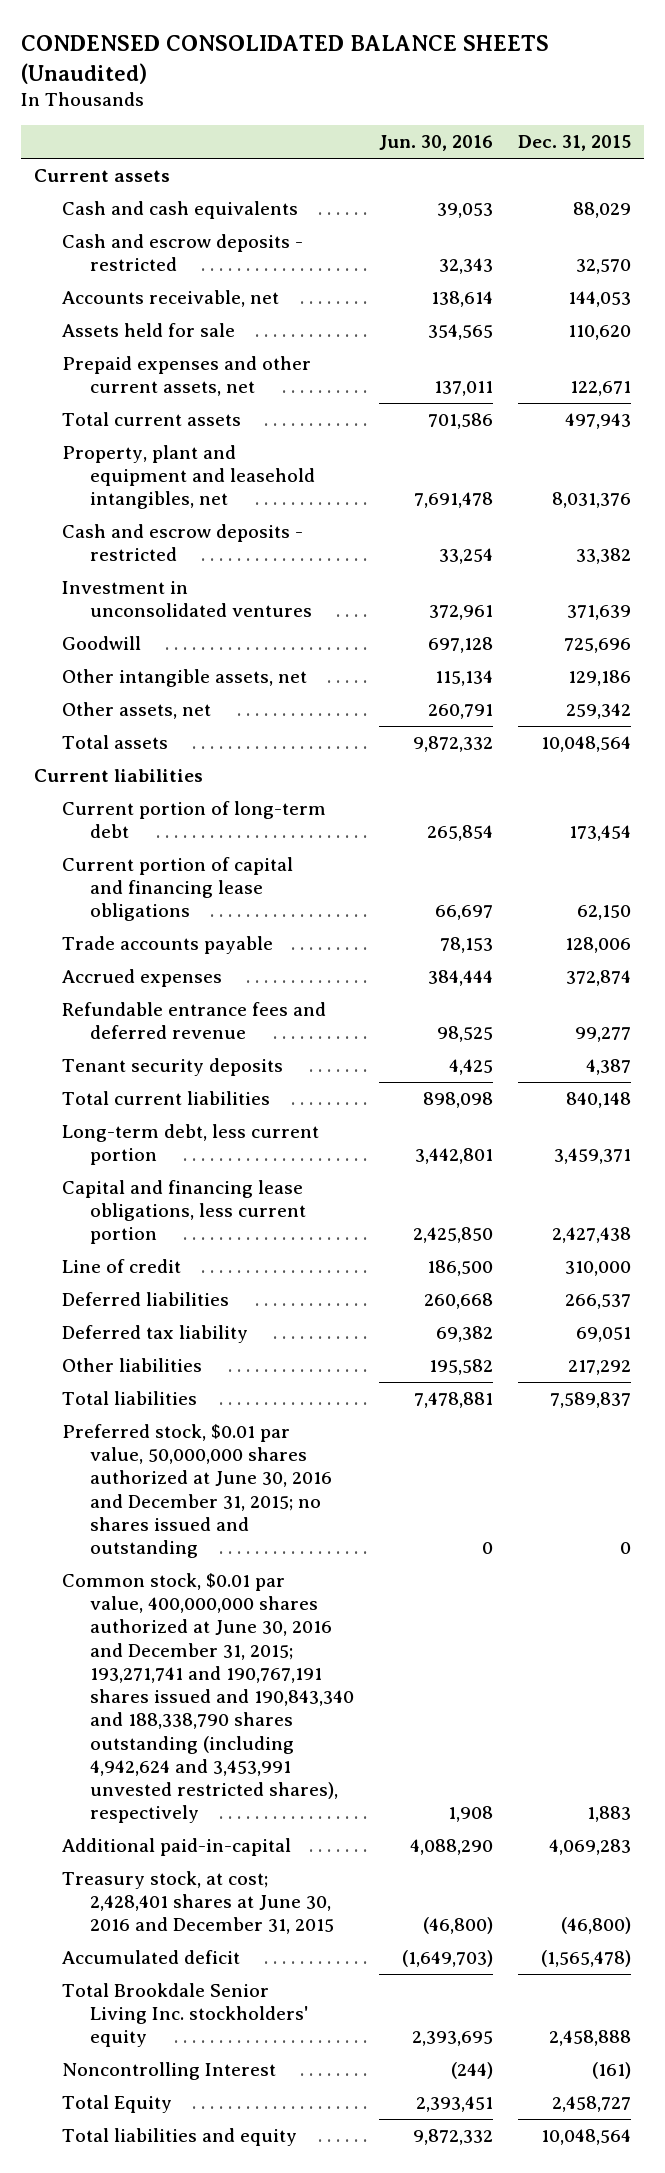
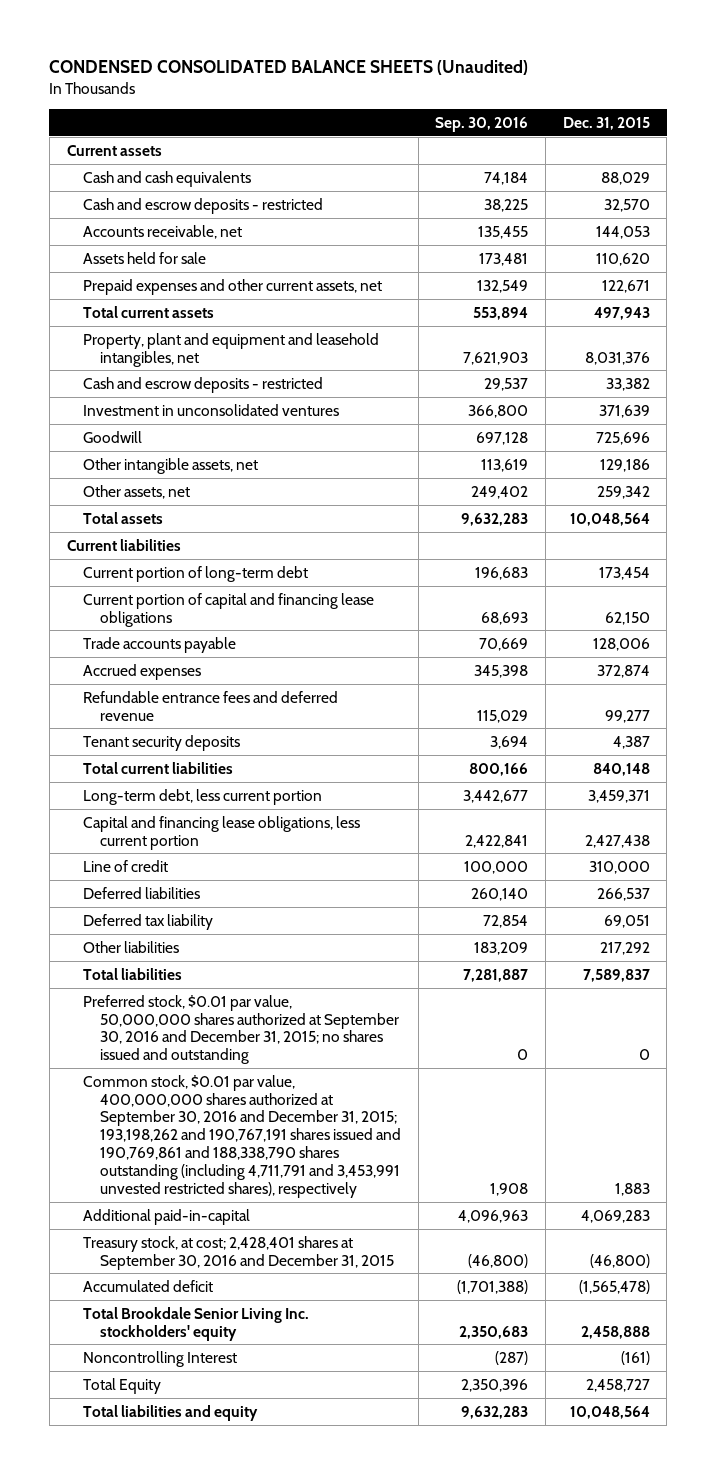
[379,135,494,152] Jun. 30, 2016 -> none
none -> [435,116,529,132] Sep. 30, 2016
[62,1424,333,1559] Preferred stock, $0.01 par value, 50,000,000 shares authorized at June 30, 2016 and December 31, 2015; no shares issued and outstanding -> [83,994,399,1065] Preferred stock, $0.01 par value, 50,000,000 shares authorized at September 30, 2016 and December 31, 2015; no shares issued and outstanding
[62,1573,355,1824] Common stock, $0.01 par value, 400,000,000 shares authorized at June 30, 2016 and December 31, 2015; 193,271,741 and 190,767,191 shares issued and 190,843,340 and 188,338,790 shares outstanding (including 4,942,624 and 3,453,991 unvested restricted shares), respectively -> [83,1074,401,1198] Common stock, $0.01 par value, 400,000,000 shares authorized at September 30, 2016 and December 31, 2015; 193,198,262 and 190,767,191 shares issued and 190,769,861 and 188,338,790 shares outstanding (including 4,711,791 and 3,453,991 unvested restricted shares), respectively
[62,1871,335,1935] Treasury stock, at cost; 2,428,401 shares at June 30, 2016 and December 31, 2015 -> [83,1235,394,1270] Treasury stock, at cost; 2,428,401 shares at September 30, 2016 and December 31, 2015

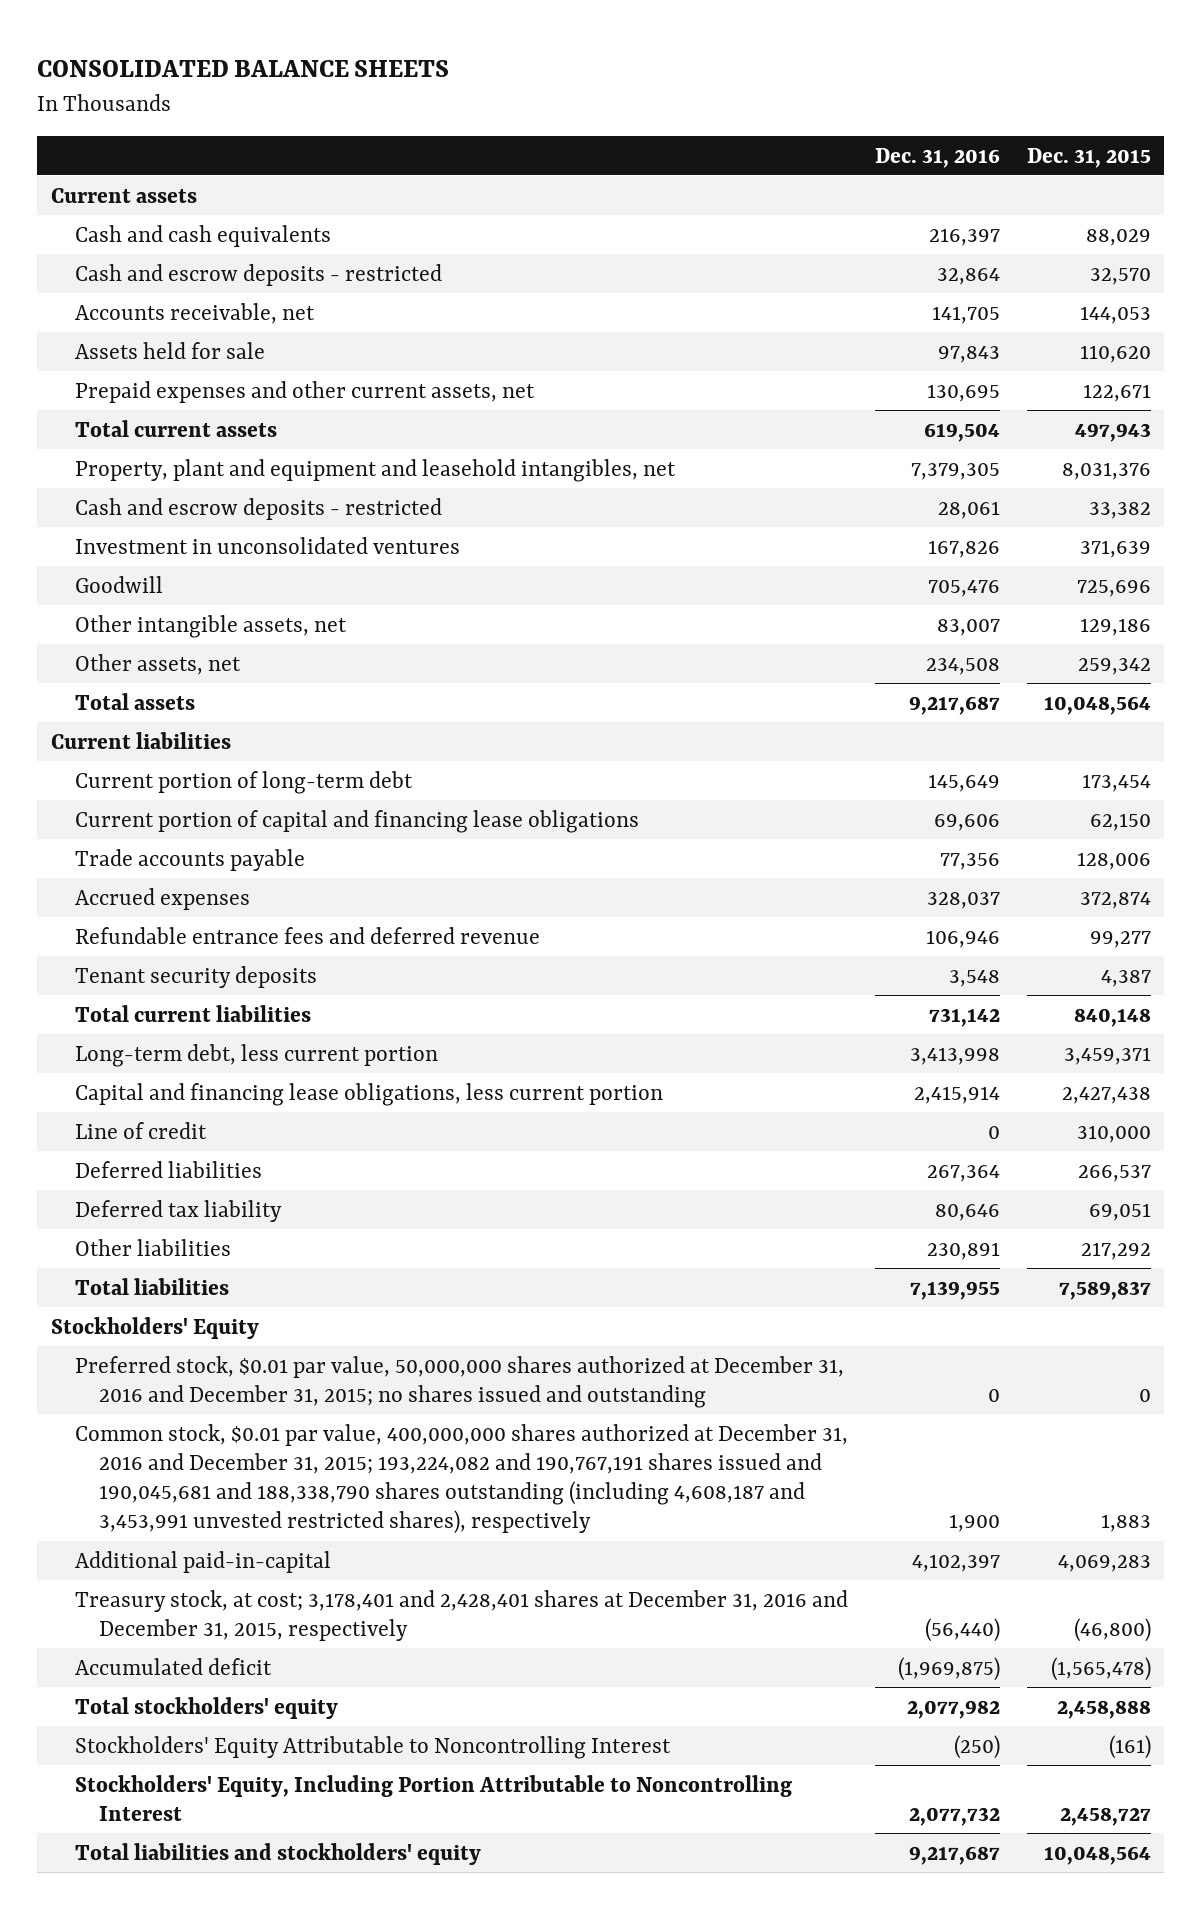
[49,60,529,76] CONDENSED CONSOLIDATED BALANCE SHEETS (Unaudited) -> [37,59,450,77] CONSOLIDATED BALANCE SHEETS
[435,116,529,132] Sep. 30, 2016 -> none
none -> [875,147,1001,168] Dec. 31, 2016
none -> [50,1316,259,1339] Stockholders' Equity
[83,994,399,1065] Preferred stock, $0.01 par value, 50,000,000 shares authorized at September 30, 2016 and December 31, 2015; no shares issued and outstanding -> [75,1355,845,1408] Preferred stock, $0.01 par value, 50,000,000 shares authorized at December 31, 2016 and December 31, 2015; no shares issued and outstanding
[83,1074,401,1198] Common stock, $0.01 par value, 400,000,000 shares authorized at September 30, 2016 and December 31, 2015; 193,198,262 and 190,767,191 shares issued and 190,769,861 and 188,338,790 shares outstanding (including 4,711,791 and 3,453,991 unvested restricted shares), respectively -> [75,1423,849,1535] Common stock, $0.01 par value, 400,000,000 shares authorized at December 31, 2016 and December 31, 2015; 193,224,082 and 190,767,191 shares issued and 190,045,681 and 188,338,790 shares outstanding (including 4,608,187 and 3,453,991 unvested restricted shares), respectively
[83,1235,394,1270] Treasury stock, at cost; 2,428,401 shares at September 30, 2016 and December 31, 2015 -> [75,1589,849,1641] Treasury stock, at cost; 3,178,401 and 2,428,401 shares at December 31, 2016 and December 31, 2015, respectively
[83,1306,310,1341] Total Brookdale Senior Living Inc. stockholders' equity -> [75,1696,339,1719] Total stockholders' equity
[83,1350,238,1367] Noncontrolling Interest -> [75,1735,672,1759] Stockholders' Equity Attributable to Noncontrolling Interest
[83,1377,162,1394] Total Equity -> [75,1774,793,1821] Stockholders' Equity, Including Portion Attributable to Noncontrolling Interest
[83,1404,259,1421] Total liabilities and equity -> [75,1842,482,1865] Total liabilities and stockholders' equity

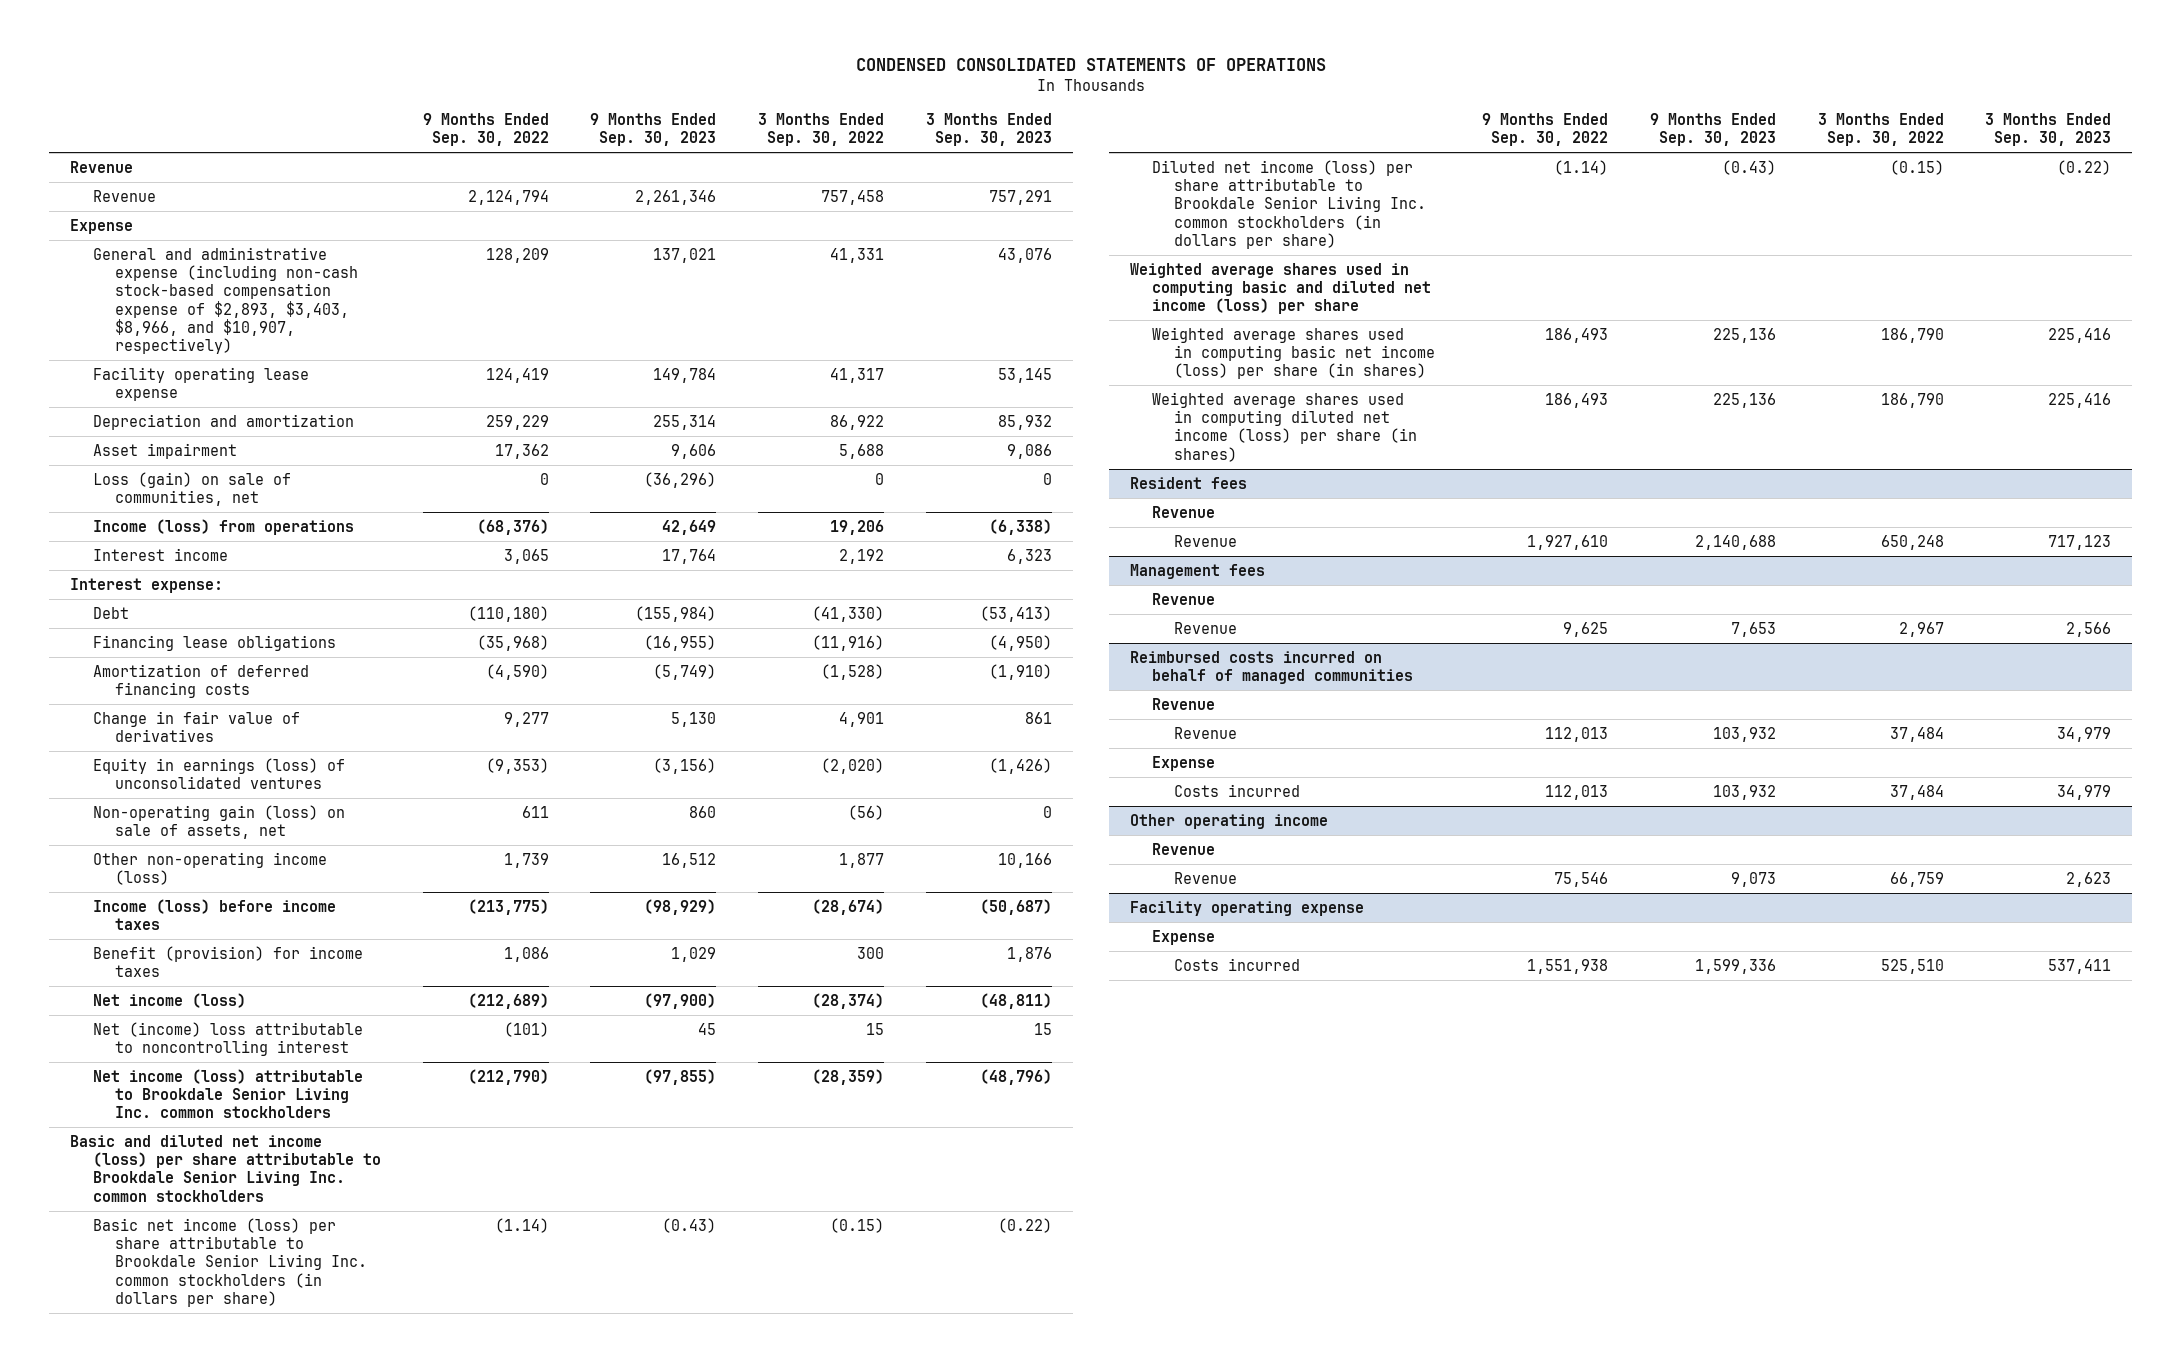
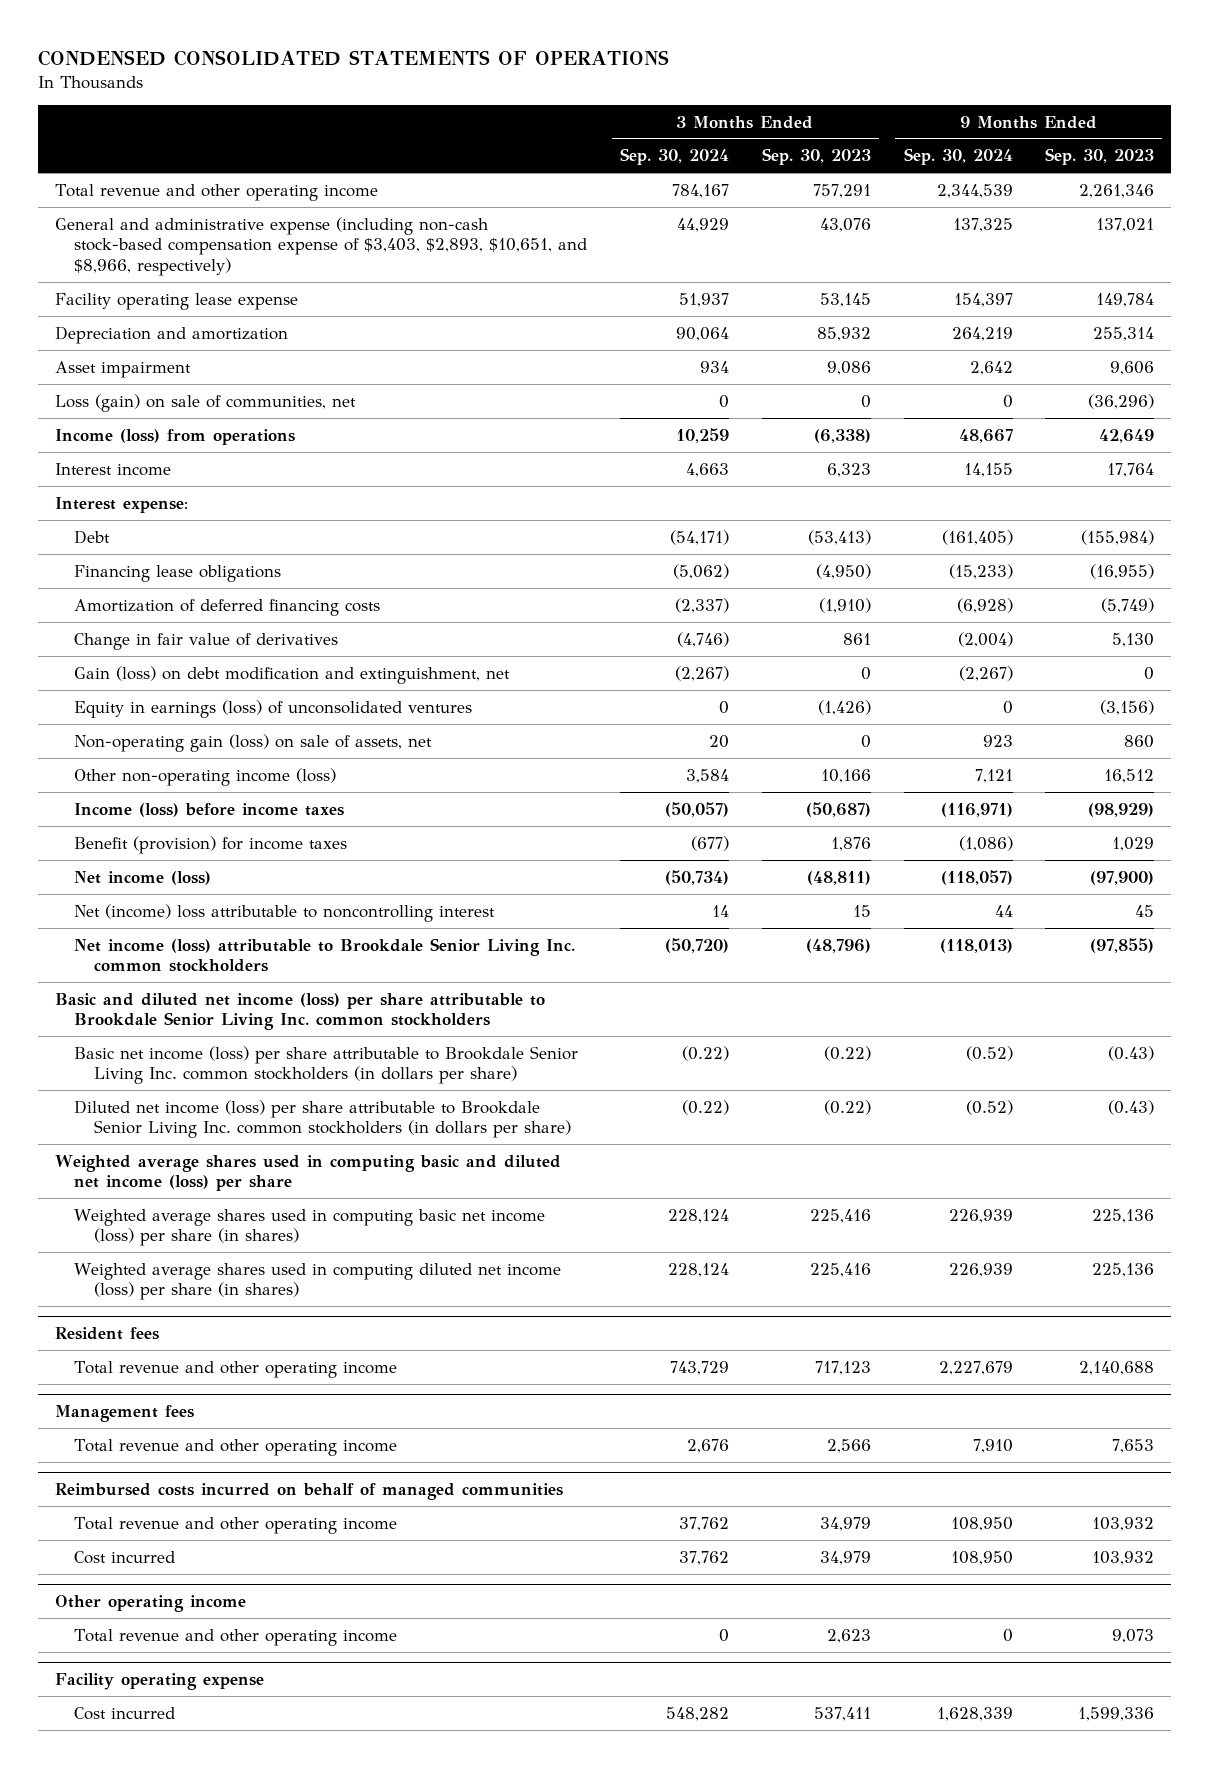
[422,112,549,146] 9 Months Ended Sep. 30, 2022 -> none
[758,112,885,146] 3 Months Ended Sep. 30, 2022 -> none
none -> [620,148,730,166] Sep. 30, 2024
none -> [903,148,1013,166] Sep. 30, 2024
[70,160,134,173] Revenue -> none
[70,218,134,234] Expense -> none
[92,189,156,202] Revenue -> [54,183,378,201] Total revenue and other operating income
[92,246,359,355] General and administrative expense (including non-cash stock-based compensation expense of $2,893, $3,403, $8,966, and $10,907, respectively) -> [54,216,588,276] General and administrative expense (including non-cash stock-based compensation expense of $3,403, $2,893, $10,651, and $8,966, respectively)
none -> [74,665,511,684] Gain (loss) on debt modification and extinguishment, net
[1151,505,1215,518] Revenue -> none
[1174,534,1238,547] Revenue -> [74,1360,398,1378] Total revenue and other operating income
[1151,592,1215,605] Revenue -> none
[1174,621,1238,634] Revenue -> [74,1438,398,1456] Total revenue and other operating income
[1151,697,1215,710] Revenue -> none
[1151,755,1215,771] Expense -> none
[1174,726,1238,739] Revenue -> [74,1516,398,1534] Total revenue and other operating income
[1174,783,1301,797] Costs incurred -> [74,1550,176,1564] Cost incurred
[1151,842,1215,855] Revenue -> none
[1174,871,1238,884] Revenue -> [74,1628,398,1646] Total revenue and other operating income
[1151,929,1215,945] Expense -> none
[1174,957,1301,971] Costs incurred -> [74,1706,176,1720] Cost incurred

